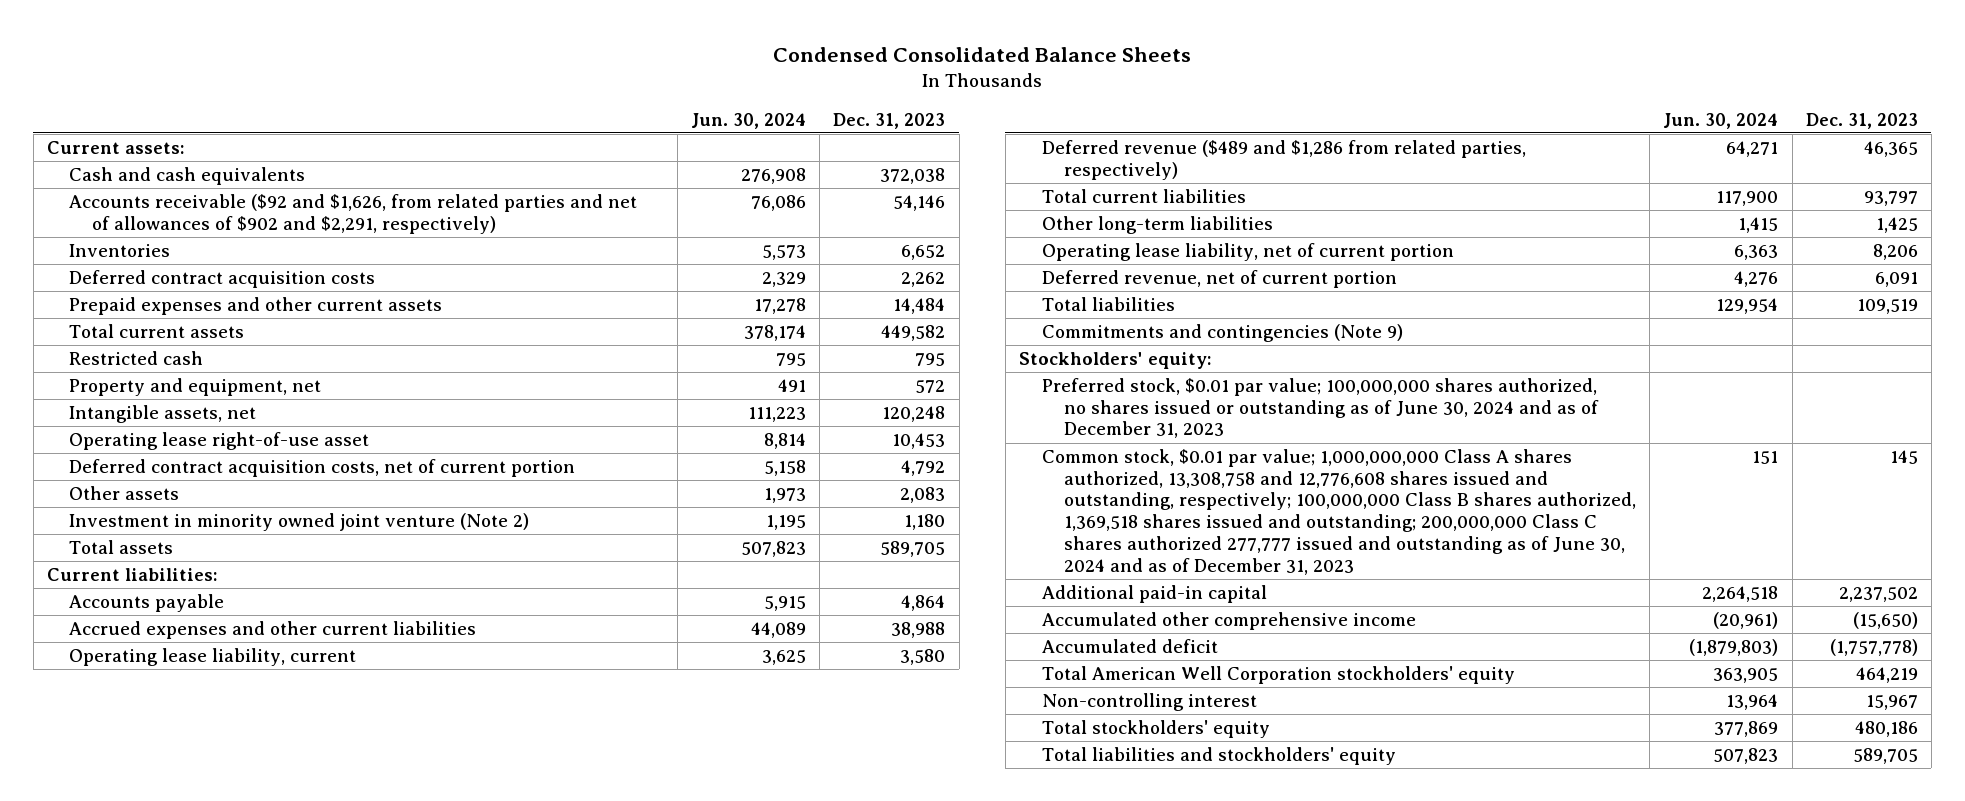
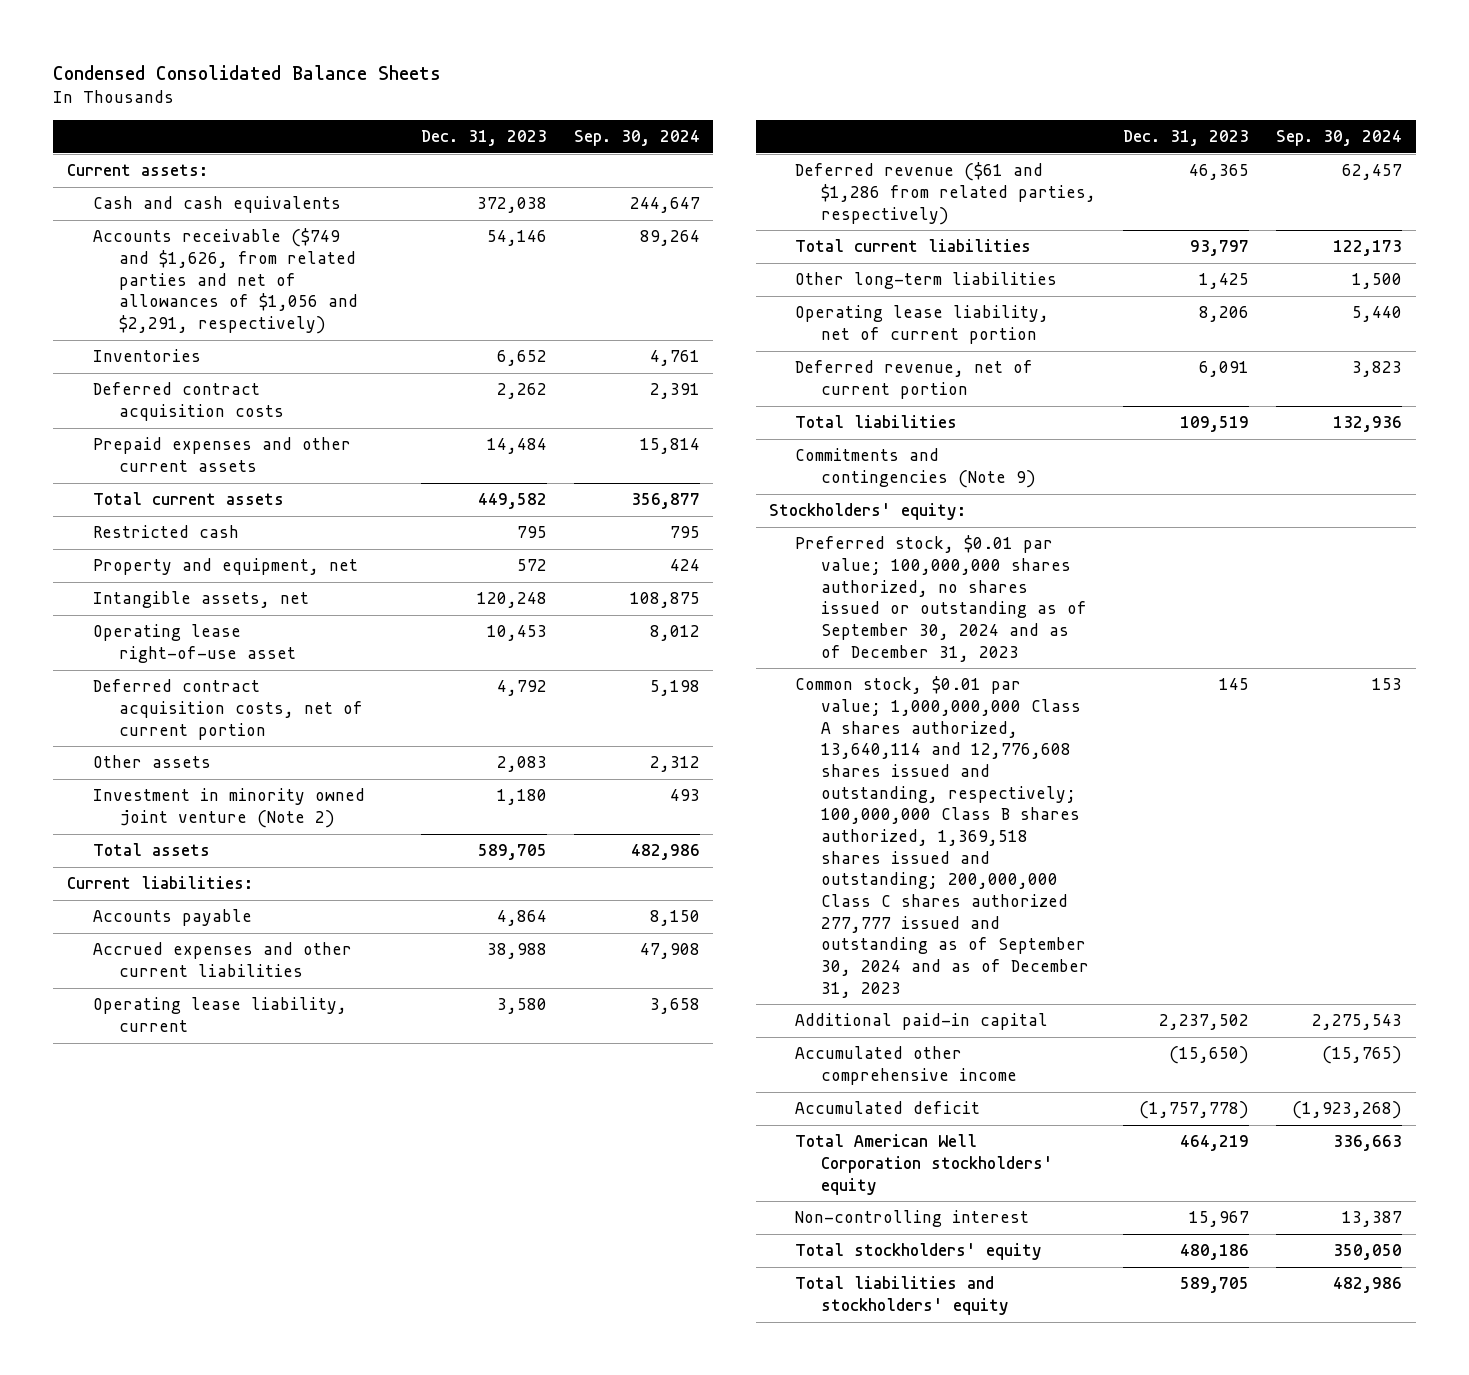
[691,112,807,129] Jun. 30, 2024 -> none
none -> [573,130,700,147] Sep. 30, 2024
[69,194,638,234] Accounts receivable ($92 and $1,626, from related parties and net of allowances of $902 and $2,291, respectively) -> [92,228,358,335] Accounts receivable ($749 and $1,626, from related parties and net of allowances of $1,056 and $2,291, respectively)
[1041,140,1526,180] Deferred revenue ($489 and $1,286 from related parties, respectively) -> [795,162,1097,225] Deferred revenue ($61 and $1,286 from related parties, respectively)
[1041,378,1600,439] Preferred stock, $0.01 par value; 100,000,000 shares authorized, no shares issued or outstanding as of June 30, 2024 and as of December 31, 2023 -> [795,535,1088,662] Preferred stock, $0.01 par value; 100,000,000 shares authorized, no shares issued or outstanding as of September 30, 2024 and as of December 31, 2023
[1041,449,1637,575] Common stock, $0.01 par value; 1,000,000,000 Class A shares authorized, 13,308,758 and 12,776,608 shares issued and outstanding, respectively; 100,000,000 Class B shares authorized, 1,369,518 shares issued and outstanding; 200,000,000 Class C shares authorized 277,777 issued and outstanding as of June 30, 2024 and as of December 31, 2023 -> [795,676,1090,998] Common stock, $0.01 par value; 1,000,000,000 Class A shares authorized, 13,640,114 and 12,776,608 shares issued and outstanding, respectively; 100,000,000 Class B shares authorized, 1,369,518 shares issued and outstanding; 200,000,000 Class C shares authorized 277,777 issued and outstanding as of September 30, 2024 and as of December 31, 2023

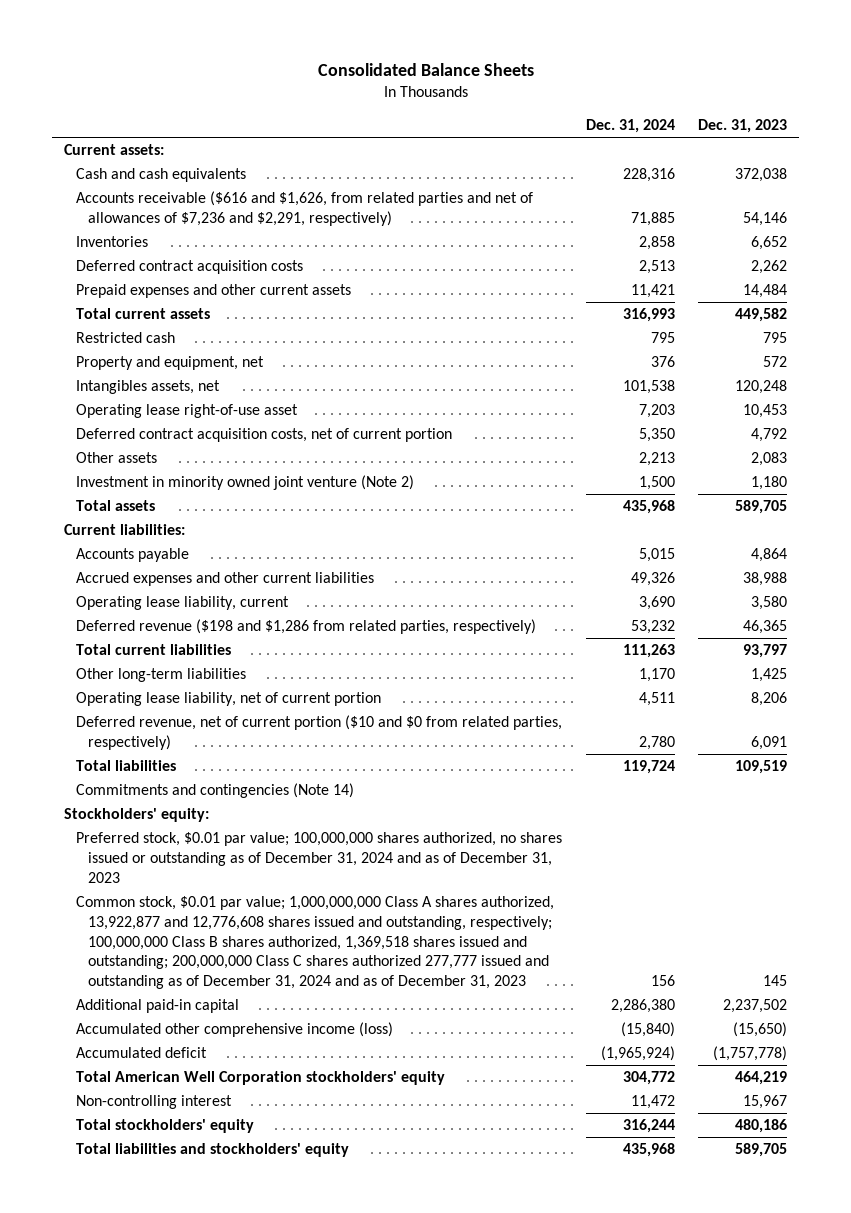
[53,64,442,80] Condensed Consolidated Balance Sheets -> [317,63,534,77] Consolidated Balance Sheets
[573,130,700,147] Sep. 30, 2024 -> none
none -> [585,119,675,134] Dec. 31, 2024
[92,228,358,335] Accounts receivable ($749 and $1,626, from related parties and net of allowances of $1,056 and $2,291, respectively) -> [76,191,534,226] Accounts receivable ($616 and $1,626, from related parties and net of allowances of $7,236 and $2,291, respectively)
[92,591,309,609] Intangible assets, net -> [76,380,221,395] Intangibles assets, net
[795,162,1097,225] Deferred revenue ($61 and $1,286 from related parties, respectively) -> [76,619,537,635] Deferred revenue ($198 and $1,286 from related parties, respectively)
[795,360,1034,400] Deferred revenue, net of current portion -> [76,715,563,750] Deferred revenue, net of current portion ($10 and $0 from related parties, respectively)
[795,448,1037,489] Commitments and contingencies (Note 9) -> [76,783,355,799] Commitments and contingencies (Note 14)
[795,535,1088,662] Preferred stock, $0.01 par value; 100,000,000 shares authorized, no shares issued or outstanding as of September 30, 2024 and as of December 31, 2023 -> [76,832,563,883] Preferred stock, $0.01 par value; 100,000,000 shares authorized, no shares issued or outstanding as of December 31, 2024 and as of December 31, 2023
[795,676,1090,998] Common stock, $0.01 par value; 1,000,000,000 Class A shares authorized, 13,640,114 and 12,776,608 shares issued and outstanding, respectively; 100,000,000 Class B shares authorized, 1,369,518 shares issued and outstanding; 200,000,000 Class C shares authorized 277,777 issued and outstanding as of September 30, 2024 and as of December 31, 2023 -> [76,896,555,989] Common stock, $0.01 par value; 1,000,000,000 Class A shares authorized, 13,922,877 and 12,776,608 shares issued and outstanding, respectively; 100,000,000 Class B shares authorized, 1,369,518 shares issued and outstanding; 200,000,000 Class C shares authorized 277,777 issued and outstanding as of December 31, 2024 and as of December 31, 2023
[795,1046,1018,1086] Accumulated other comprehensive income -> [76,1022,394,1038] Accumulated other comprehensive income (loss)

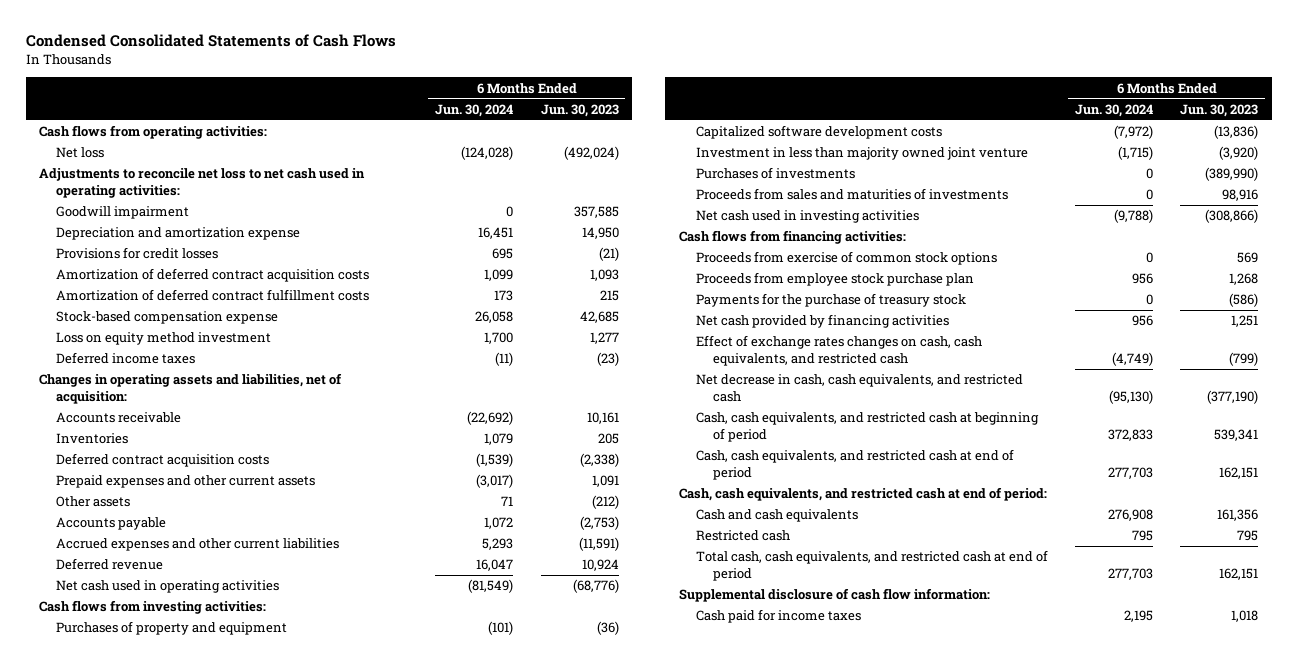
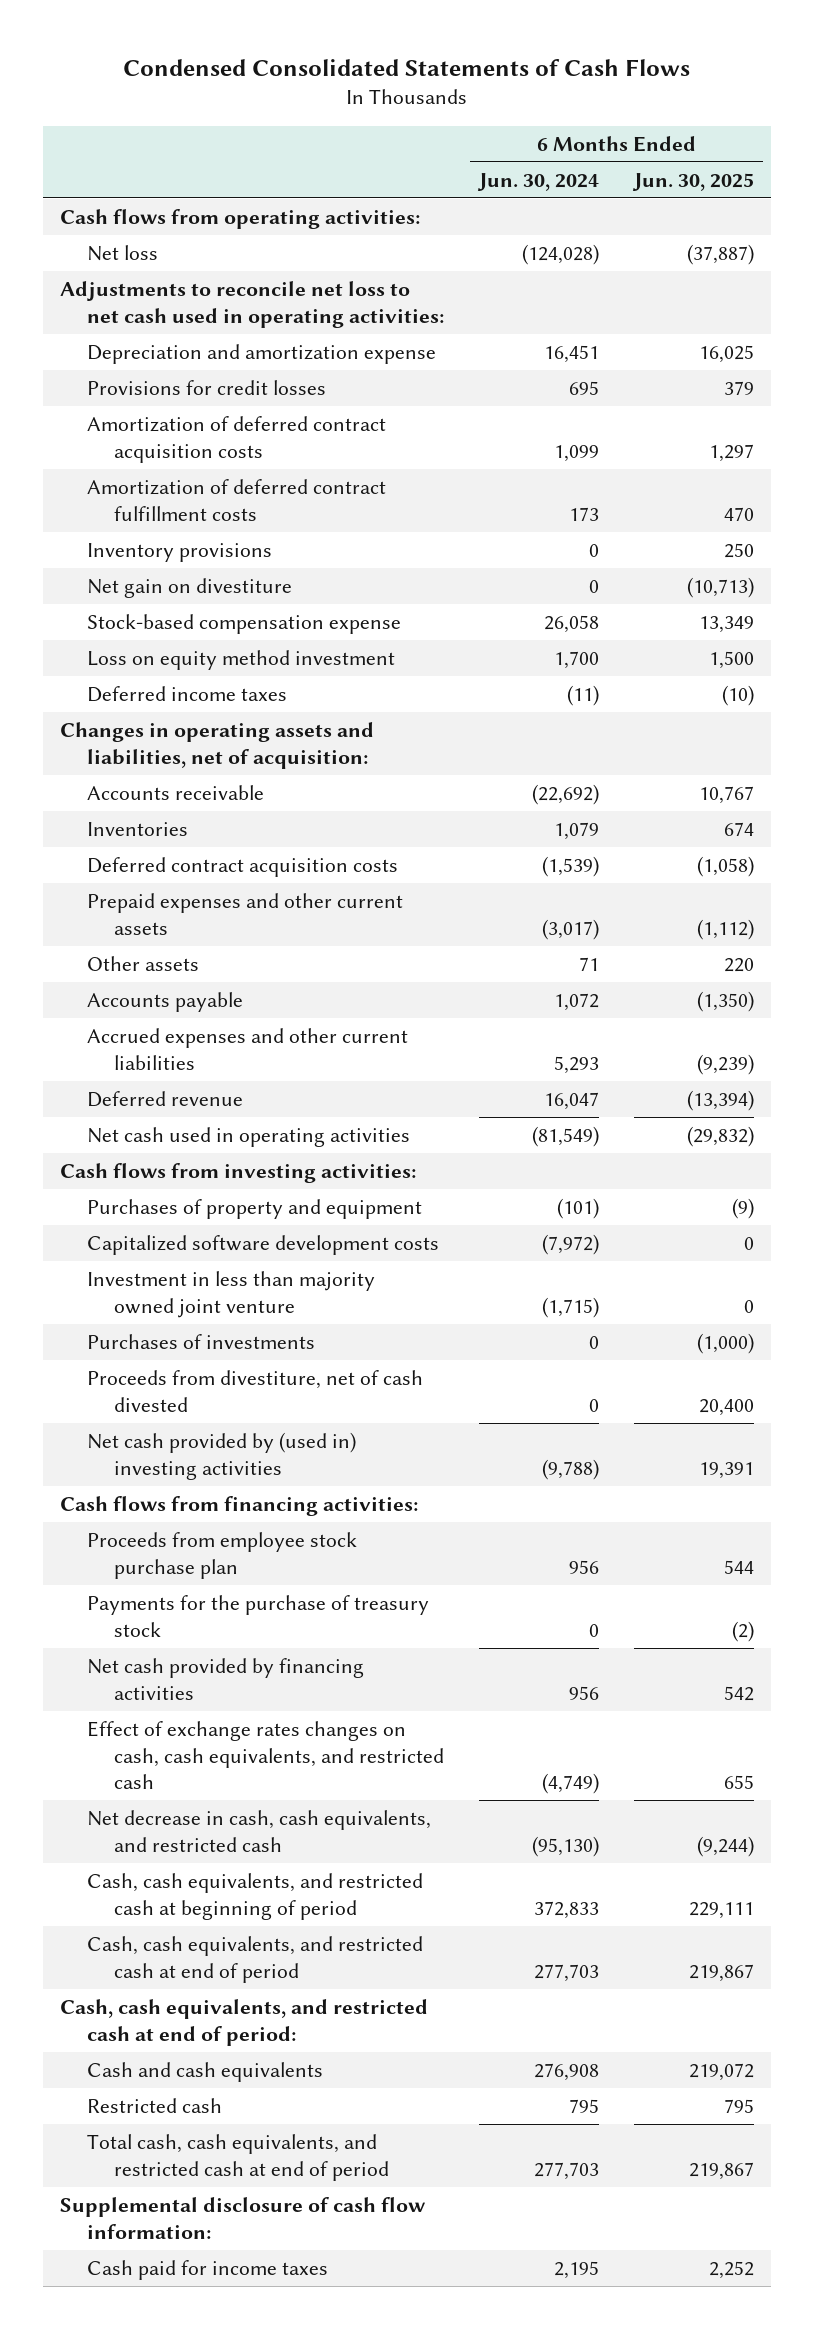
[540,103,619,117] Jun. 30, 2023 -> none
none -> [632,172,755,191] Jun. 30, 2025
[56,206,190,220] Goodwill impairment -> none
none -> [87,542,273,562] Inventory provisions
none -> [87,577,293,598] Net gain on divestiture
[695,188,1008,201] Proceeds from sales and maturities of investments -> none
none -> [87,1369,424,1412] Proceeds from divestiture, net of cash divested
[695,210,919,224] Net cash used in investing activities -> [87,1431,357,1480] Net cash provided by (used in) investing activities
[695,251,997,266] Proceeds from exercise of common stock options -> none

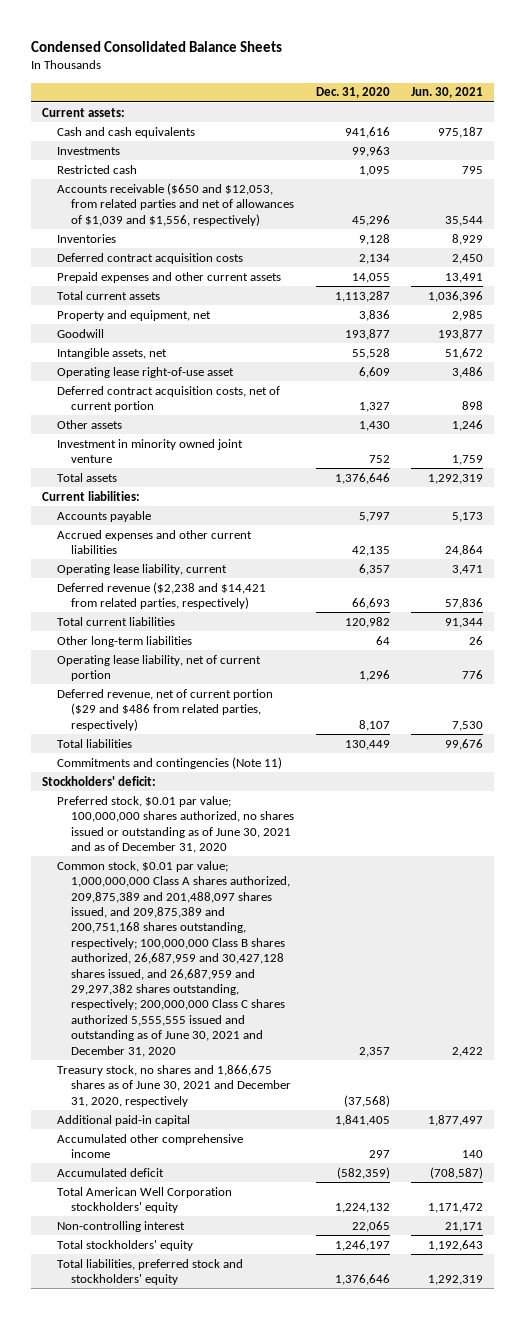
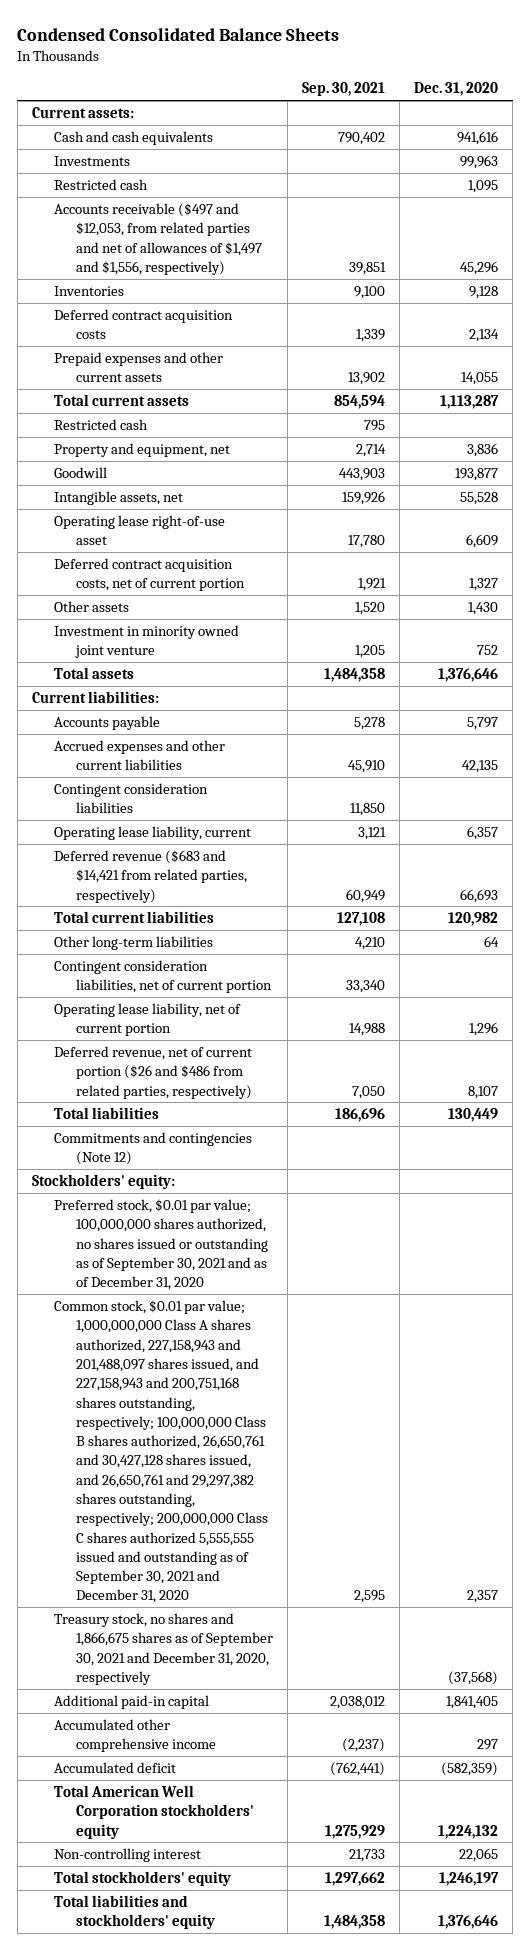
[410,87,483,99] Jun. 30, 2021 -> none
none -> [302,82,386,97] Sep. 30, 2021
[56,182,295,226] Accounts receivable ($650 and $12,053, from related parties and net of allowances of $1,039 and $1,556, respectively) -> [54,203,263,275] Accounts receivable ($497 and $12,053, from related parties and net of allowances of $1,497 and $1,556, respectively)
none -> [54,419,149,431] Restricted cash
none -> [54,783,209,814] Contingent consideration liabilities
[56,581,266,610] Deferred revenue ($2,238 and $14,421 from related parties, respectively) -> [54,850,248,903] Deferred revenue ($683 and $14,421 from related parties, respectively)
none -> [54,960,273,994] Contingent consideration liabilities, net of current portion
[56,688,273,731] Deferred revenue, net of current portion ($29 and $486 from related parties, respectively) -> [54,1046,253,1099] Deferred revenue, net of current portion ($26 and $486 from related parties, respectively)
[56,756,282,769] Commitments and contingencies (Note 11) -> [54,1132,253,1166] Commitments and contingencies (Note 12)
[42,775,157,786] Stockholders' deficit: -> [31,1174,175,1190] Stockholders' equity:
[56,795,295,853] Preferred stock, $0.01 par value; 100,000,000 shares authorized, no shares issued or outstanding as of June 30, 2021 and as of December 31, 2020 -> [54,1199,269,1291] Preferred stock, $0.01 par value; 100,000,000 shares authorized, no shares issued or outstanding as of September 30, 2021 and as of December 31, 2020
[56,860,291,1057] Common stock, $0.01 par value; 1,000,000,000 Class A shares authorized, 209,875,389 and 201,488,097 shares issued, and 209,875,389 and 200,751,168 shares outstanding, respectively; 100,000,000 Class B shares authorized, 26,687,959 and 30,427,128 shares issued, and 26,687,959 and 29,297,382 shares outstanding, respectively; 200,000,000 Class C shares authorized 5,555,555 issued and outstanding as of June 30, 2021 and December 31, 2020 -> [54,1300,269,1604] Common stock, $0.01 par value; 1,000,000,000 Class A shares authorized, 227,158,943 and 201,488,097 shares issued, and 227,158,943 and 200,751,168 shares outstanding, respectively; 100,000,000 Class B shares authorized, 26,650,761 and 30,427,128 shares issued, and 26,650,761 and 29,297,382 shares outstanding, respectively; 200,000,000 Class C shares authorized 5,555,555 issued and outstanding as of September 30, 2021 and December 31, 2020
[56,1064,292,1107] Treasury stock, no shares and 1,866,675 shares as of June 30, 2021 and December 31, 2020, respectively -> [54,1613,274,1685] Treasury stock, no shares and 1,866,675 shares as of September 30, 2021 and December 31, 2020, respectively
[56,1258,243,1286] Total liabilities, preferred stock and stockholders' equity -> [54,1895,216,1930] Total liabilities and stockholders' equity

